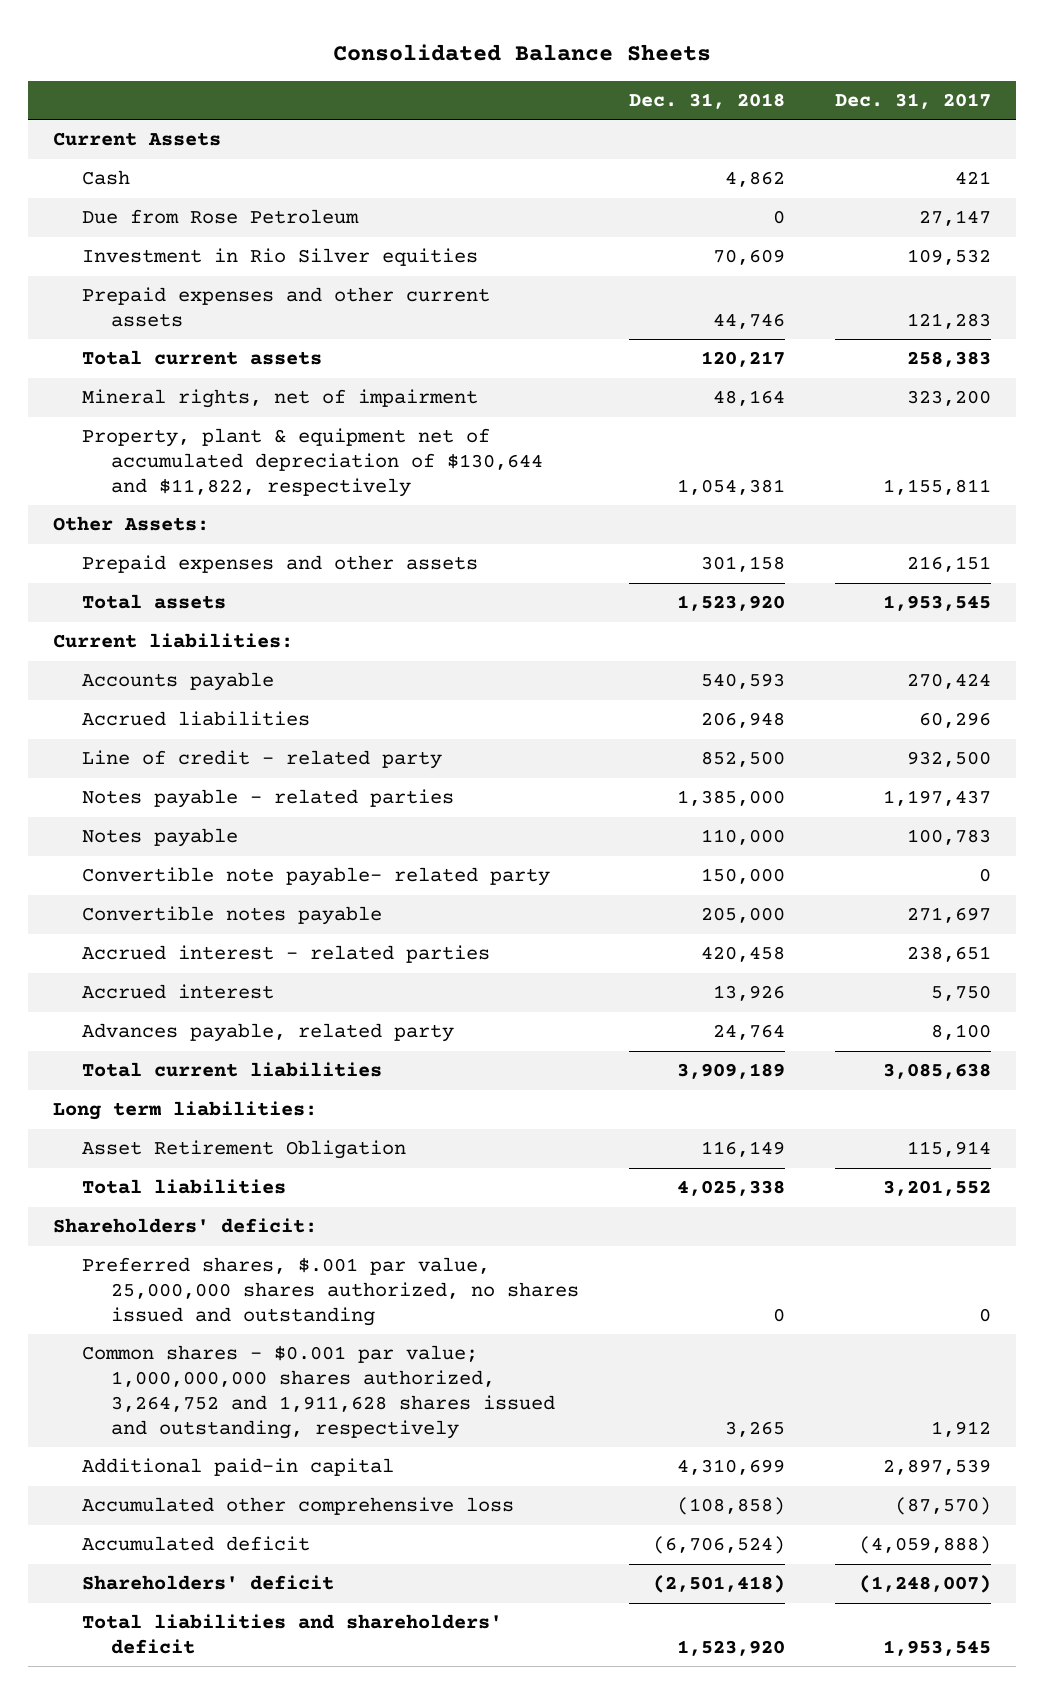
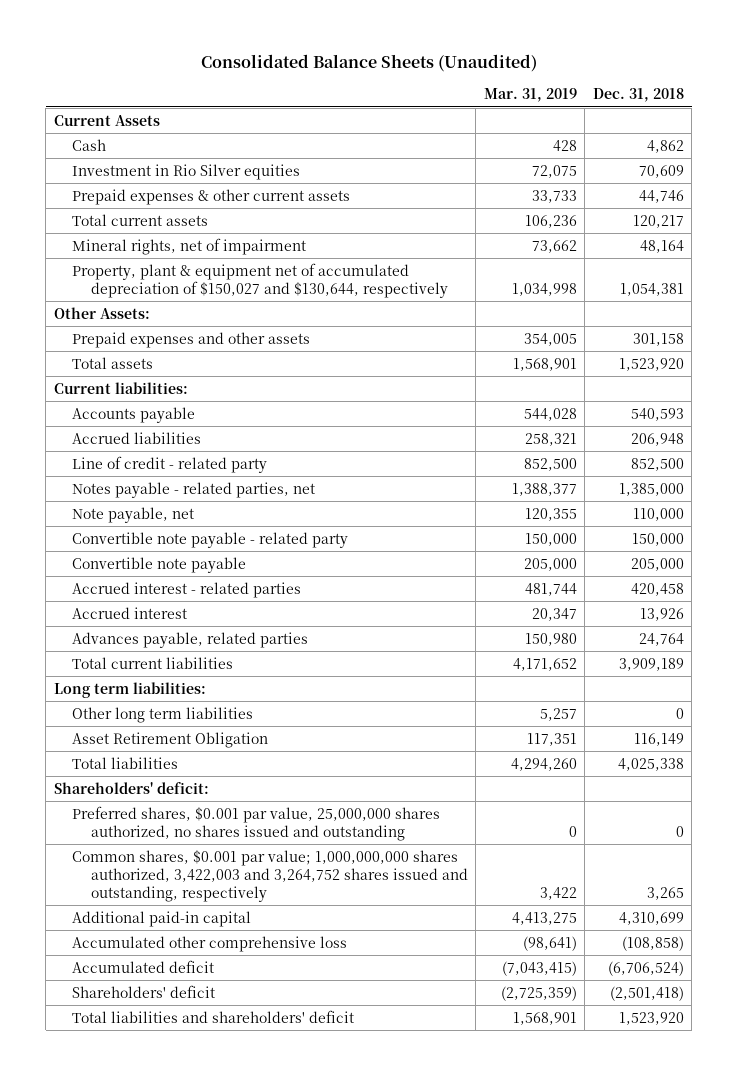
[333,44,712,62] Consolidated Balance Sheets -> [200,53,537,72] Consolidated Balance Sheets (Unaudited)
[834,93,991,110] Dec. 31, 2017 -> none
none -> [483,88,577,103] Mar. 31, 2019
[81,209,359,225] Due from Rose Petroleum -> none
[81,287,490,328] Prepaid expenses and other current assets -> [72,188,351,205] Prepaid expenses & other current assets
[81,428,543,498] Property, plant & equipment net of accumulated depreciation of $130,644 and $11,822, respectively -> [72,262,448,298] Property, plant & equipment net of accumulated depreciation of $150,027 and $130,644, respectively
[81,789,454,809] Notes payable - related parties -> [72,481,316,498] Notes payable - related parties, net
[81,828,238,848] Notes payable -> [72,506,195,523] Note payable, net
[81,867,550,887] Convertible note payable- related party -> [72,531,349,548] Convertible note payable - related party
[81,906,382,926] Convertible notes payable -> [72,556,247,573] Convertible note payable
[81,1023,454,1043] Advances payable, related party -> [72,631,309,648] Advances payable, related parties
none -> [72,706,254,723] Other long term liabilities
[81,1257,579,1327] Preferred shares, $.001 par value, 25,000,000 shares authorized, no shares issued and outstanding -> [72,805,441,841] Preferred shares, $0.001 par value, 25,000,000 shares authorized, no shares issued and outstanding
[81,1345,555,1439] Common shares - $0.001 par value; 1,000,000,000 shares authorized, 3,264,752 and 1,911,628 shares issued and outstanding, respectively -> [72,849,468,902] Common shares, $0.001 par value; 1,000,000,000 shares authorized, 3,422,003 and 3,264,752 shares issued and outstanding, respectively

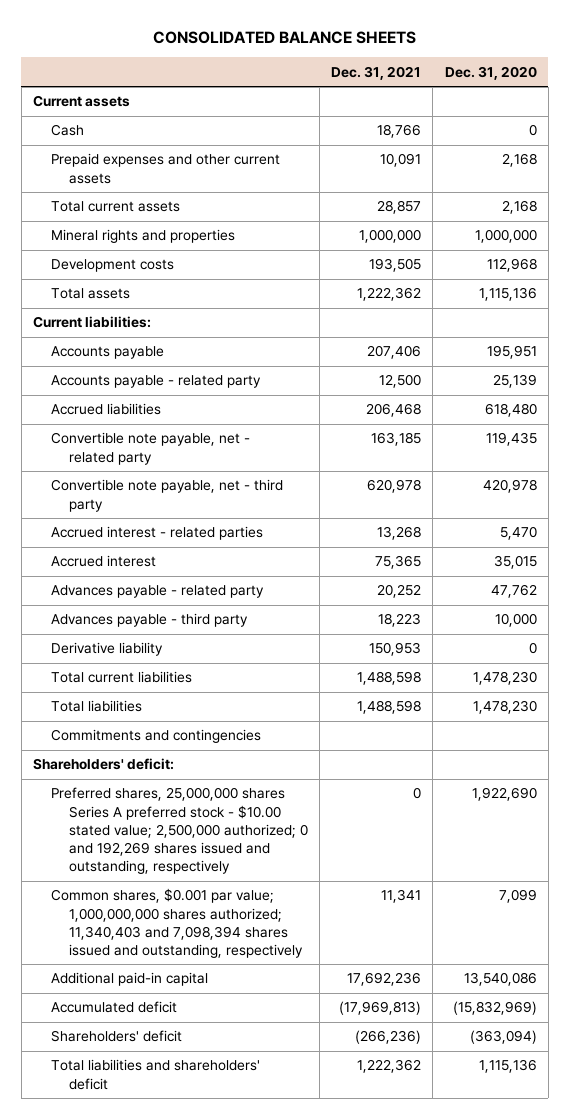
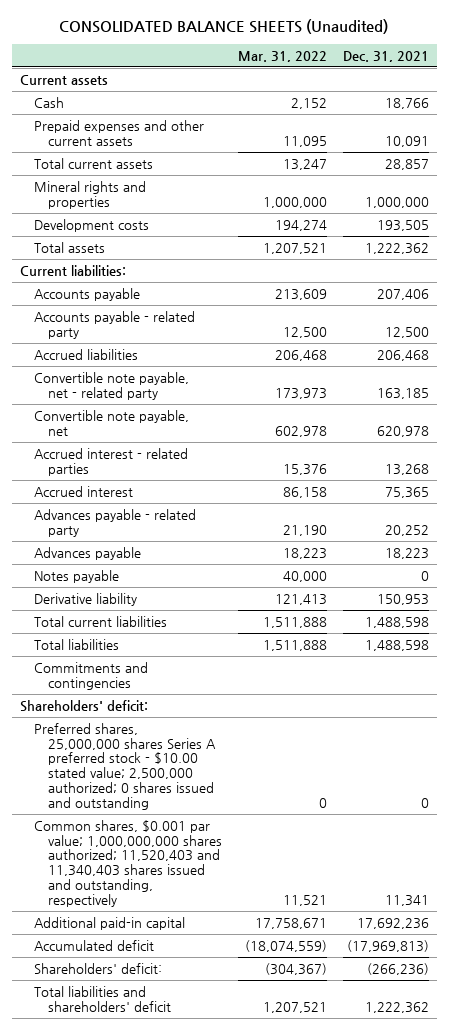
[152,31,416,45] CONSOLIDATED BALANCE SHEETS -> [59,19,389,35] CONSOLIDATED BALANCE SHEETS (Unaudited)
[444,65,537,80] Dec. 31, 2020 -> none
none -> [238,50,328,62] Mar. 31, 2022
[50,479,283,512] Convertible note payable, net - third party -> [33,409,189,436] Convertible note payable, net
[50,613,248,628] Advances payable - third party -> [33,546,141,560] Advances payable
none -> [33,569,119,583] Notes payable
[50,787,308,875] Preferred shares, 25,000,000 shares Series A preferred stock - $10.00 stated value; 2,500,000 authorized; 0 and 192,269 shares issued and outstanding, respectively -> [33,722,217,810] Preferred shares, 25,000,000 shares Series A preferred stock - $10.00 stated value; 2,500,000 authorized; 0 shares issued and outstanding
[50,888,303,958] Common shares, $0.001 par value; 1,000,000,000 shares authorized; 11,340,403 and 7,098,394 shares issued and outstanding, respectively -> [33,819,223,907] Common shares, $0.001 par value; 1,000,000,000 shares authorized; 11,520,403 and 11,340,403 shares issued and outstanding, respectively
[50,1030,182,1043] Shareholders' deficit -> [33,962,162,974] Shareholders' deficit:

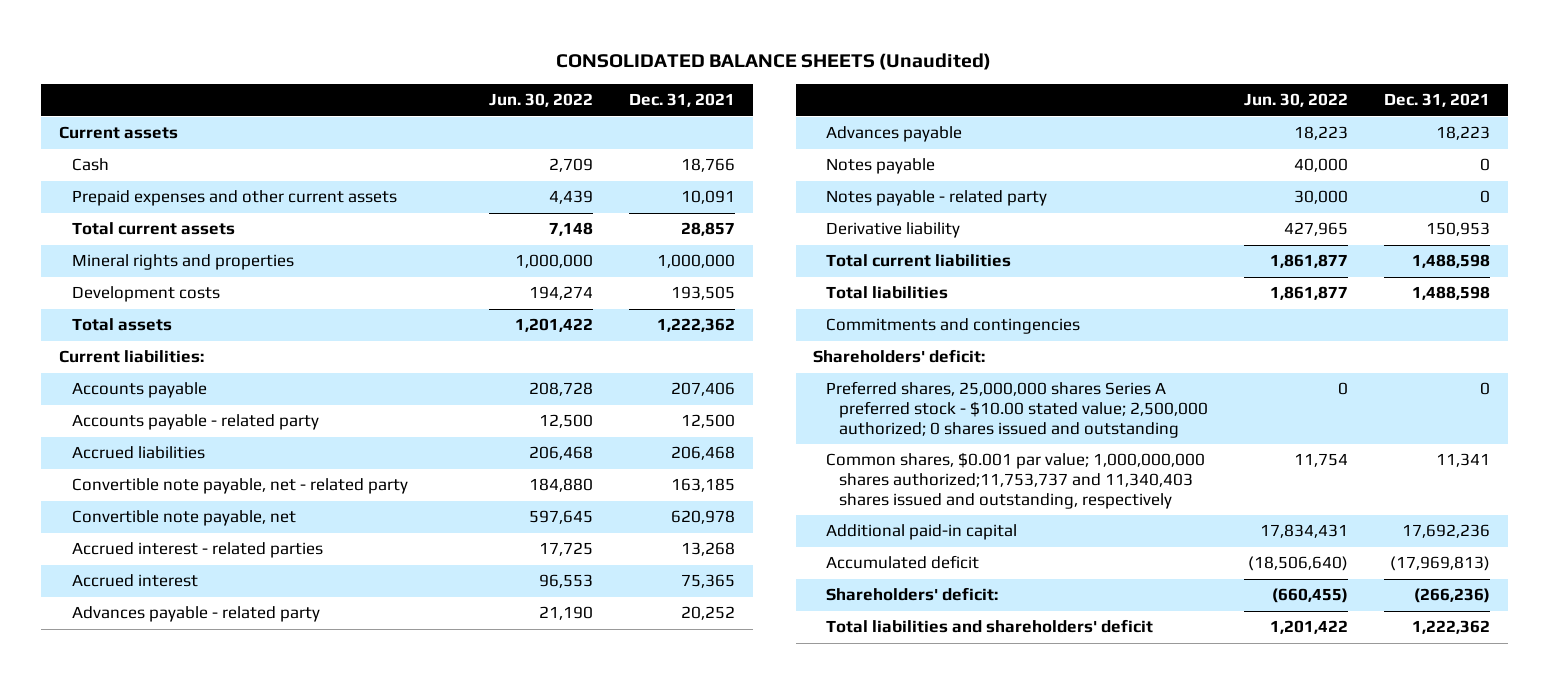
[238,50,328,62] Mar. 31, 2022 -> none
none -> [489,93,594,108] Jun. 30, 2022
none -> [826,190,1048,207] Notes payable - related party
[33,819,223,907] Common shares, $0.001 par value; 1,000,000,000 shares authorized; 11,520,403 and 11,340,403 shares issued and outstanding, respectively -> [826,452,1206,509] Common shares, $0.001 par value; 1,000,000,000 shares authorized;11,753,737 and 11,340,403 shares issued and outstanding, respectively

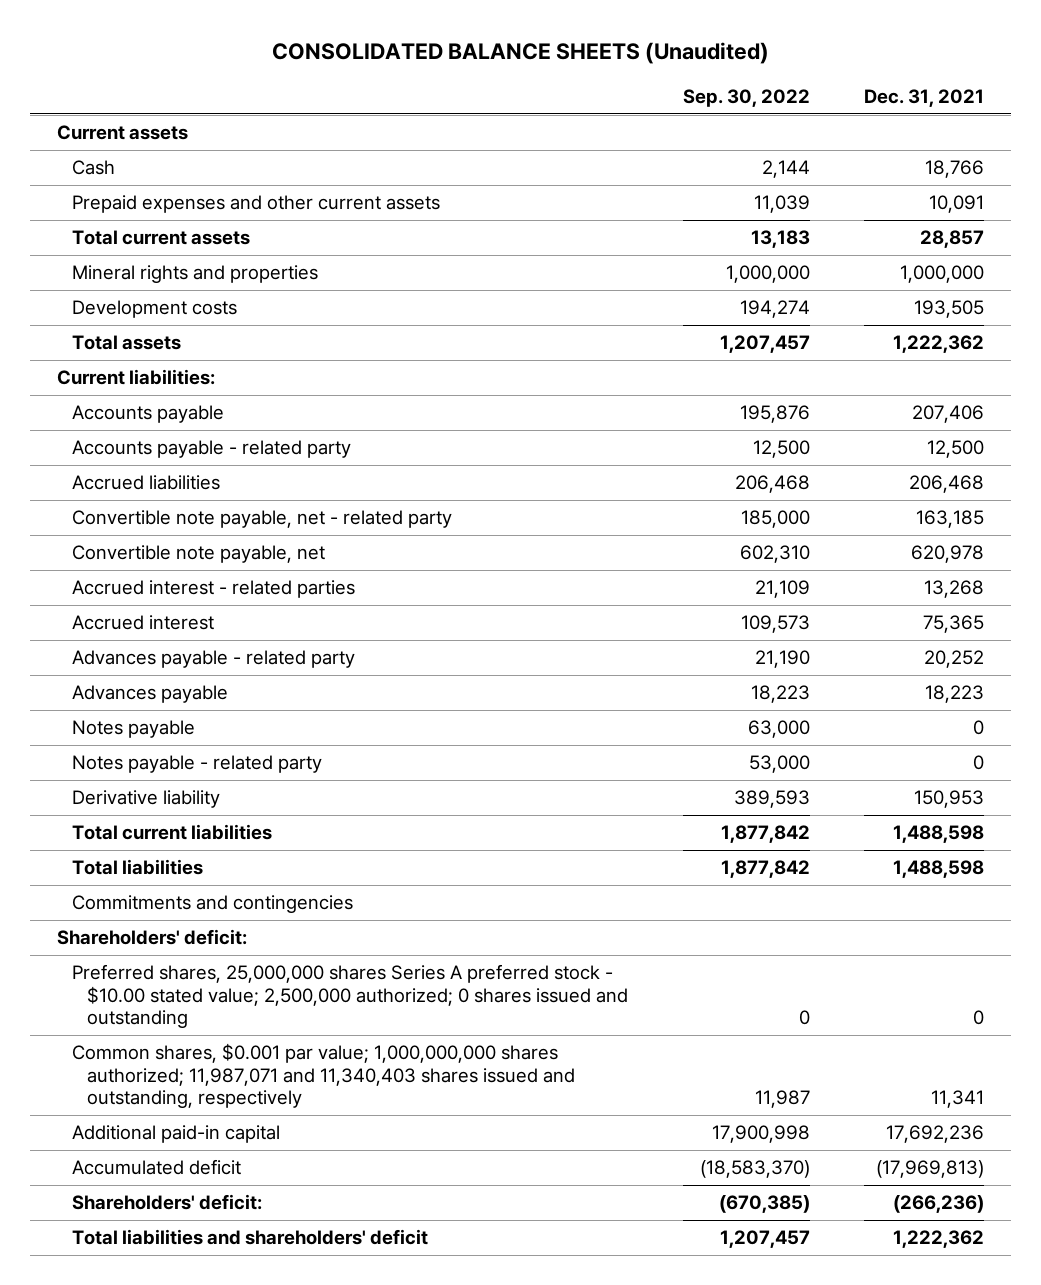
[489,93,594,108] Jun. 30, 2022 -> none
none -> [682,88,810,107] Sep. 30, 2022
[826,452,1206,509] Common shares, $0.001 par value; 1,000,000,000 shares authorized;11,753,737 and 11,340,403 shares issued and outstanding, respectively -> [72,1043,576,1109] Common shares, $0.001 par value; 1,000,000,000 shares authorized; 11,987,071 and 11,340,403 shares issued and outstanding, respectively

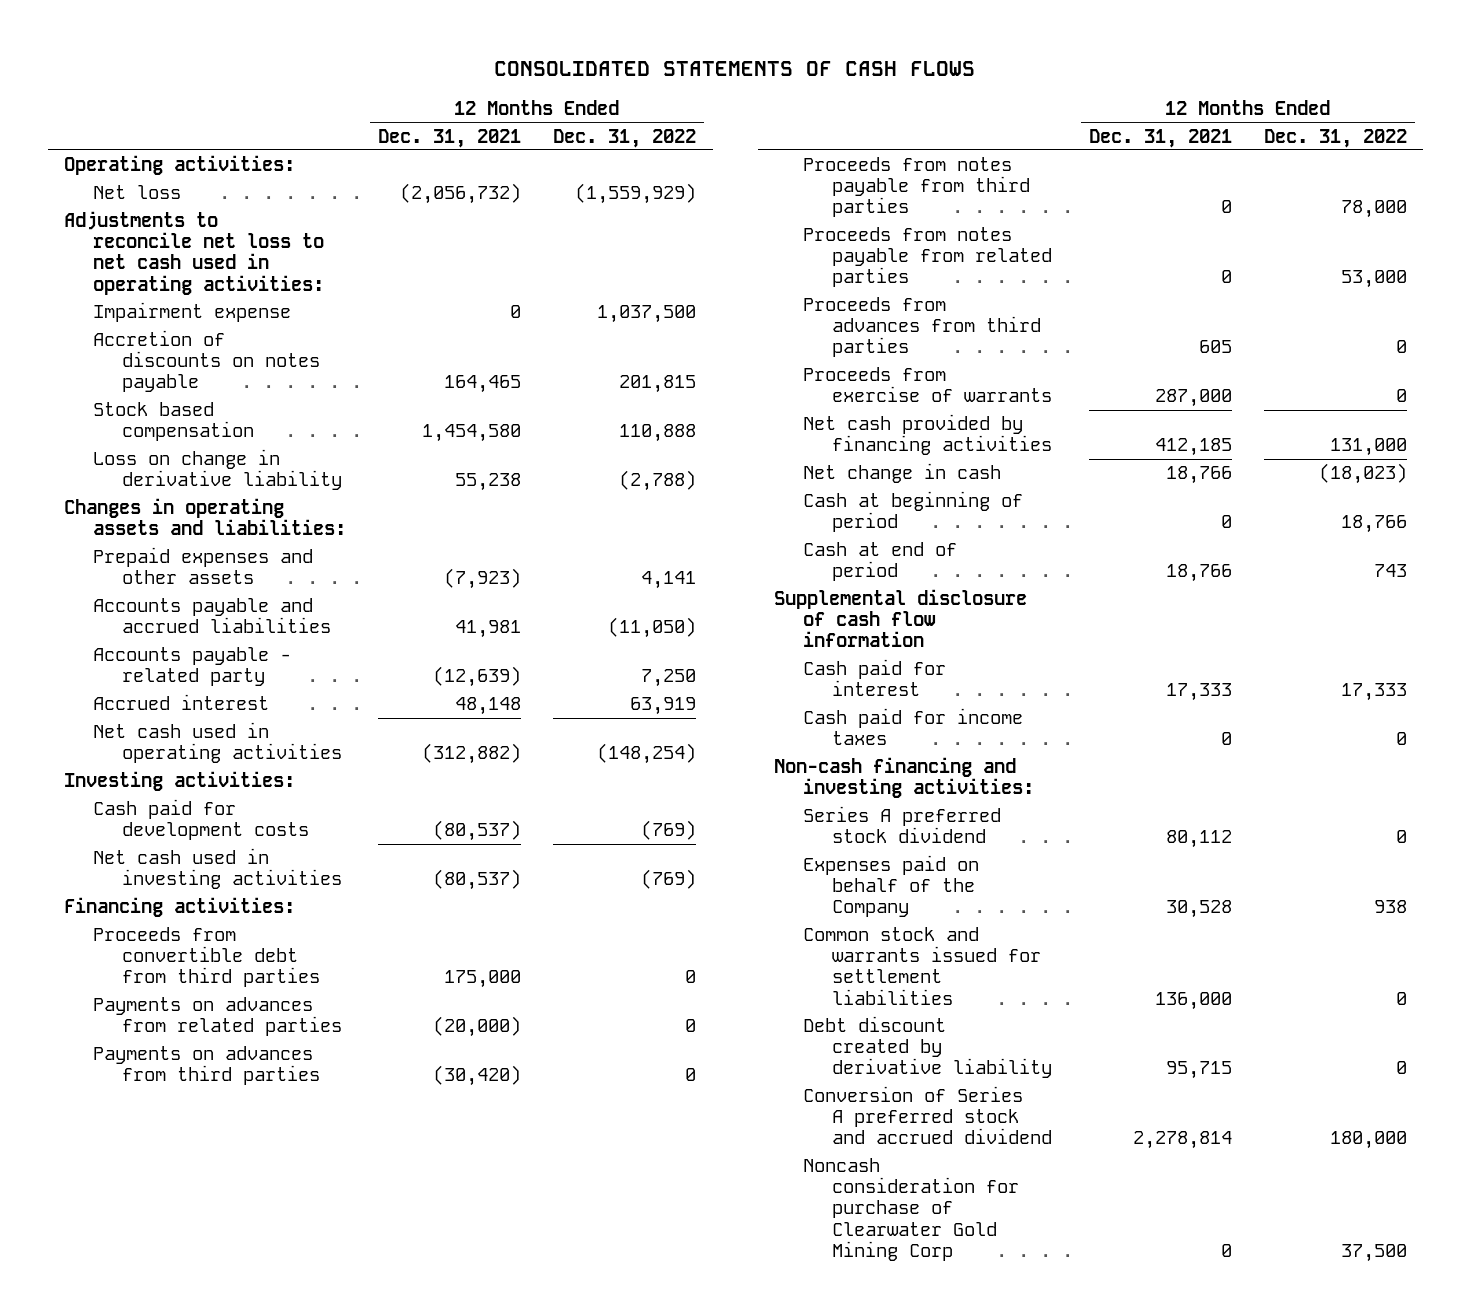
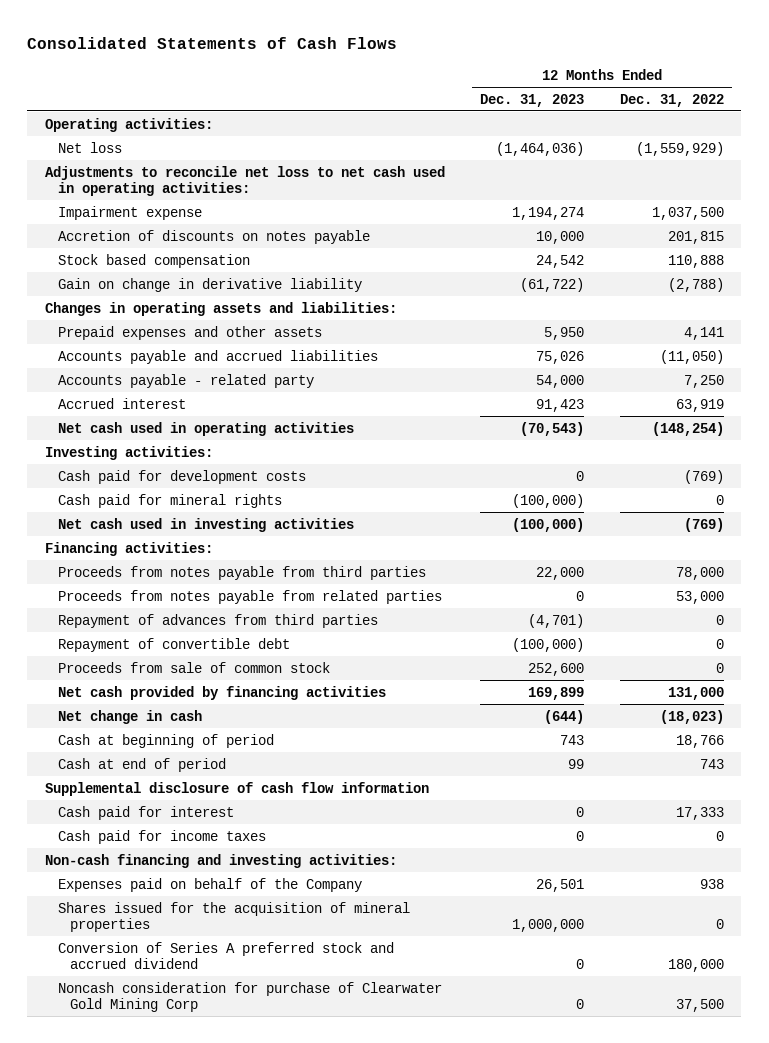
[494,61,976,77] CONSOLIDATED STATEMENTS OF CASH FLOWS -> [27,37,398,50] Consolidated Statements of Cash Flows
[378,128,522,148] Dec. 31, 2021 -> none
none -> [480,93,585,107] Dec. 31, 2023
[92,449,342,491] Loss on change in derivative liability -> [57,277,362,292] Gain on change in derivative liability
none -> [57,493,282,508] Cash paid for mineral rights
[92,927,320,988] Proceeds from convertible debt from third parties -> none
[92,997,342,1037] Payments on advances from related parties -> none
[92,1046,320,1086] Payments on advances from third parties -> none
[803,367,1053,403] Proceeds from exercise of warrants -> none
[803,297,1042,358] Proceeds from advances from third parties -> [57,613,378,628] Repayment of advances from third parties
none -> [57,637,290,652] Repayment of convertible debt
none -> [57,661,330,673] Proceeds from sale of common stock
[803,806,1002,844] Series A preferred stock dividend -> none
[803,927,1042,1005] Common stock and warrants issued for settlement liabilities -> none
[803,1016,1053,1079] Debt discount created by derivative liability -> none
none -> [57,901,410,933] Shares issued for the acquisition of mineral properties

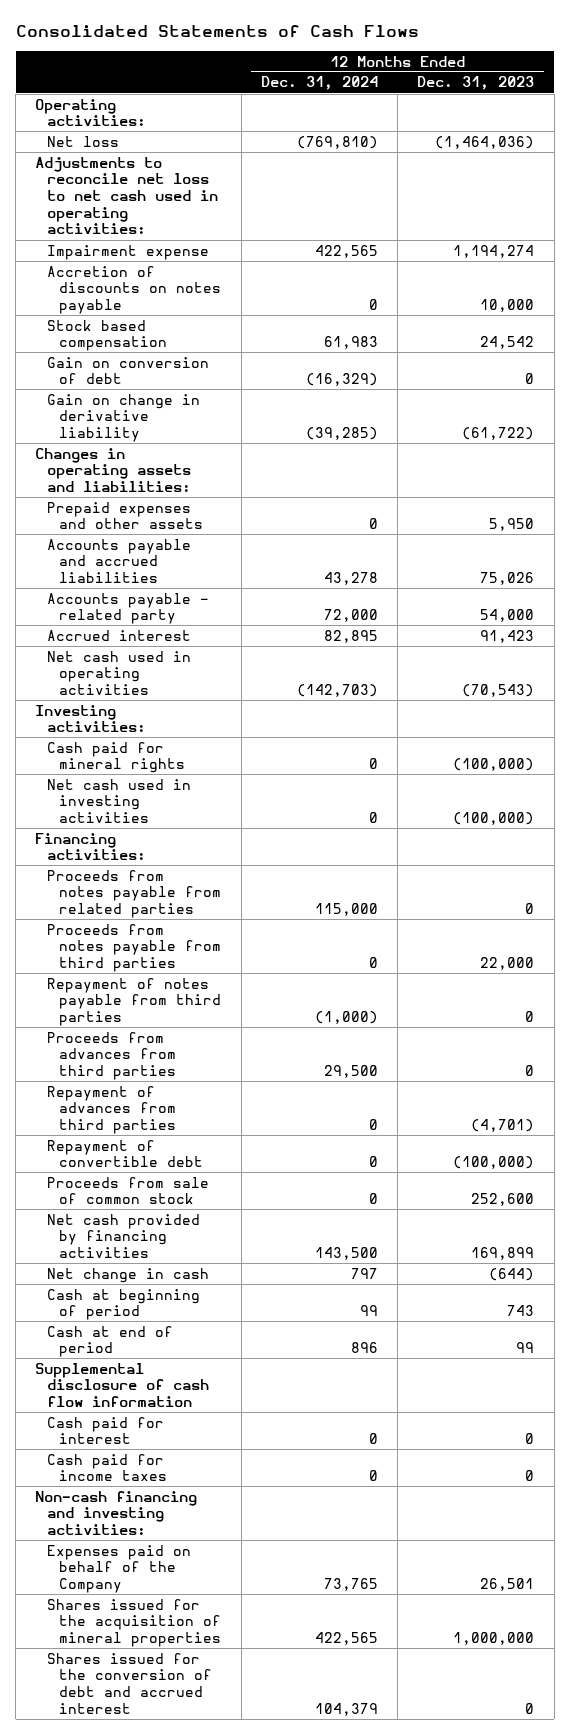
[619,93,724,107] Dec. 31, 2022 -> none
none -> [260,76,378,91] Dec. 31, 2024
none -> [47,356,210,385] Gain on conversion of debt
[57,469,306,484] Cash paid for development costs -> none
[57,565,426,580] Proceeds from notes payable from third parties -> [47,923,222,973] Proceeds from notes payable from third parties
none -> [47,977,222,1027] Repayment of notes payable from third parties
none -> [47,1031,177,1081] Proceeds from advances from third parties
[57,941,394,970] Conversion of Series A preferred stock and accrued dividend -> none
[57,981,442,1013] Noncash consideration for purchase of Clearwater Gold Mining Corp -> none
none -> [47,1652,213,1714] Shares issued for the conversion of debt and accrued interest

